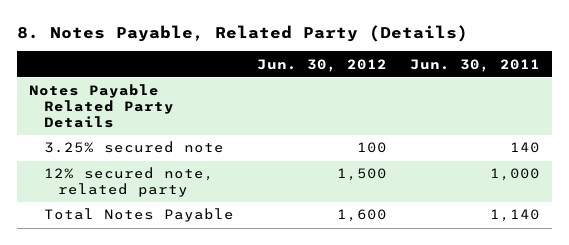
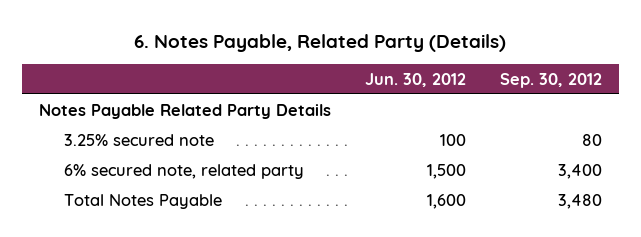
[17,25,469,43] 8. Notes Payable, Related Party (Details) -> [134,33,507,52] 6. Notes Payable, Related Party (Details)
[410,58,541,72] Jun. 30, 2011 -> none
none -> [499,72,602,88] Sep. 30, 2012
[43,167,214,198] 12% secured note, related party -> [63,163,304,179] 6% secured note, related party

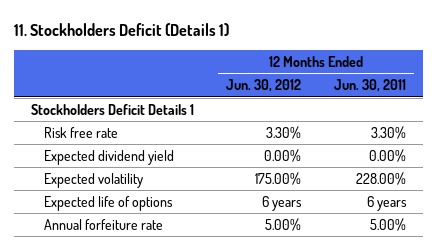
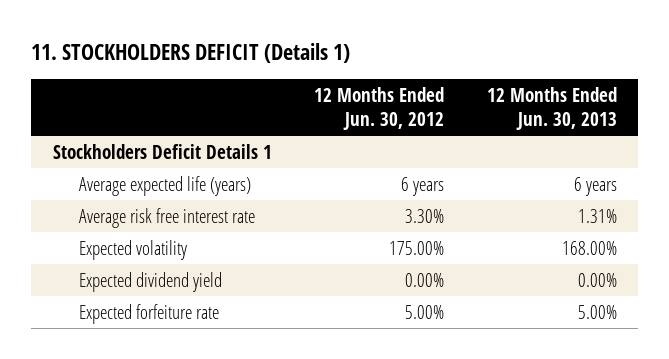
[14,23,230,37] 11. Stockholders Deficit (Details 1) -> [31,43,351,64] 11. STOCKHOLDERS DEFICIT (Details 1)
[334,79,407,93] Jun. 30, 2011 -> none
none -> [486,86,617,130] 12 Months Ended Jun. 30, 2013
none -> [79,175,252,196] Average expected life (years)
[44,126,119,138] Risk free rate -> [79,207,256,228] Average risk free interest rate
[44,195,174,211] Expected life of options -> none
[44,149,175,165] Expected dividend yield -> [79,271,223,292] Expected dividend yield
[44,218,164,230] Annual forfeiture rate -> [79,303,220,324] Expected forfeiture rate

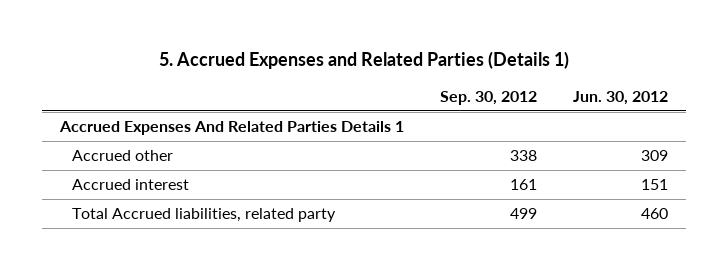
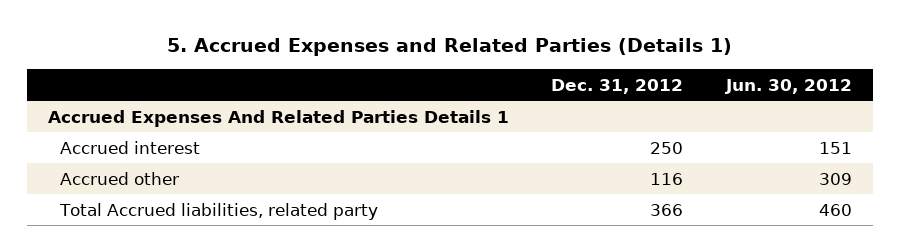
[439,91,537,106] Sep. 30, 2012 -> none
none -> [551,78,684,94] Dec. 31, 2012
[72,150,174,162] Accrued other -> [59,171,179,185] Accrued other

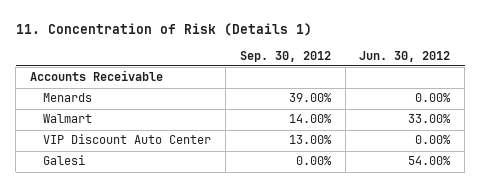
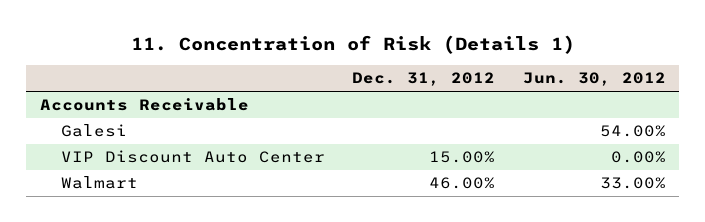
[239,50,331,62] Sep. 30, 2012 -> none
none -> [352,72,496,87] Dec. 31, 2012
[43,93,93,103] Menards -> none
[43,134,212,145] VIP Discount Auto Center -> [61,150,326,164] VIP Discount Auto Center
[43,114,93,124] Walmart -> [61,176,139,190] Walmart

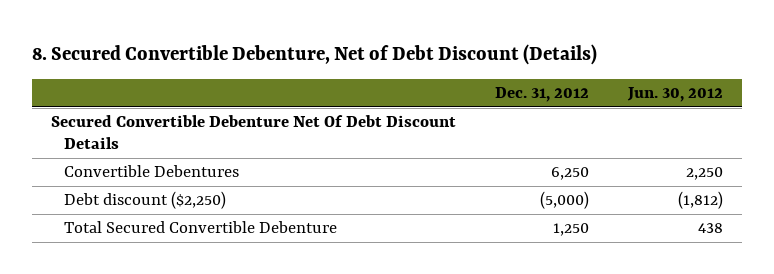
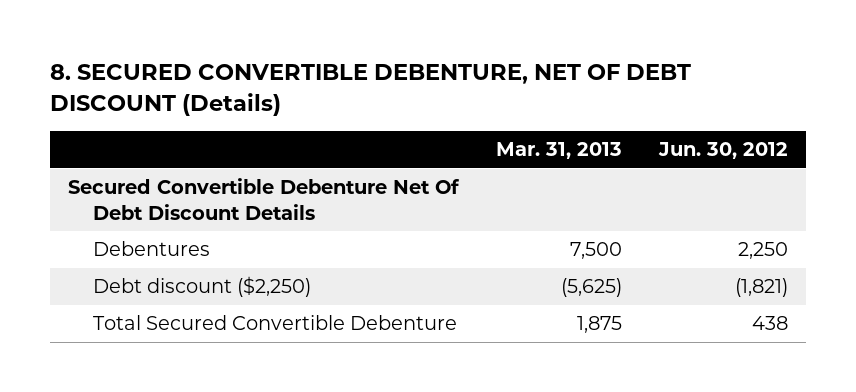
[31,44,597,66] 8. Secured Convertible Debenture, Net of Debt Discount (Details) -> [49,64,691,116] 8. SECURED CONVERTIBLE DEBENTURE, NET OF DEBT DISCOUNT (Details)
[495,87,590,103] Dec. 31, 2012 -> none
none -> [495,142,622,160] Mar. 31, 2013
[64,165,240,178] Convertible Debentures -> [93,241,211,257] Debentures
[677,191,723,210] (1,812) -> [734,278,788,298] (1,821)

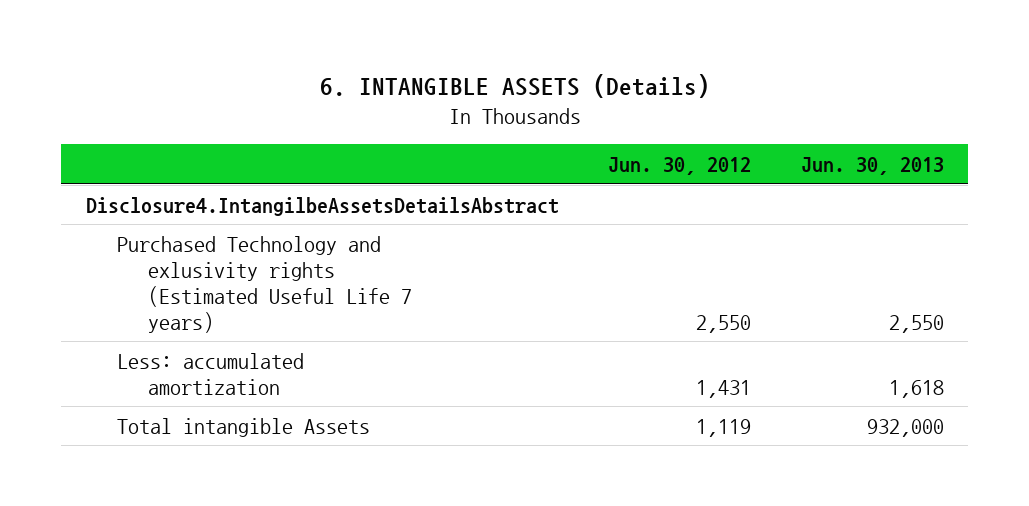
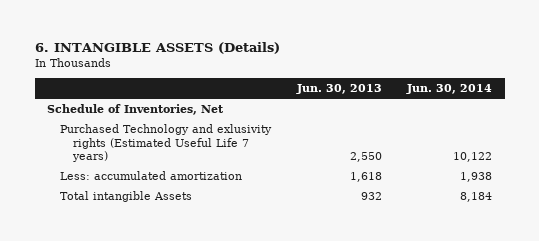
[608,156,752,175] Jun. 30, 2012 -> none
none -> [406,83,493,94] Jun. 30, 2014
[85,196,559,216] Disclosure4.IntangilbeAssetsDetailsAbstract -> [47,104,225,116] Schedule of Inventories, Net
[866,418,944,437] 932,000 -> [360,192,382,201] 932

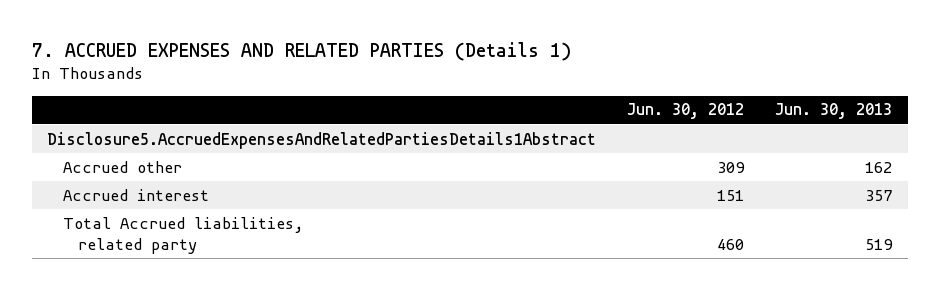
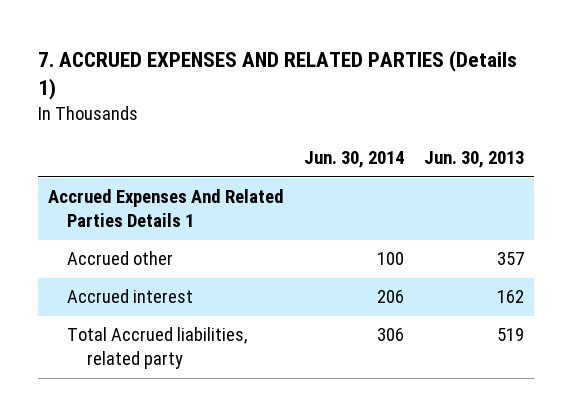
[627,103,745,120] Jun. 30, 2012 -> none
none -> [303,151,404,169] Jun. 30, 2014
[47,131,597,149] Disclosure5.AccruedExpensesAndRelatedPartiesDetails1Abstract -> none
none -> [48,189,285,228] Accrued Expenses And Related Parties Details 1
[865,161,893,173] 162 -> [496,252,524,266] 357
[865,189,893,201] 357 -> [496,290,524,304] 162

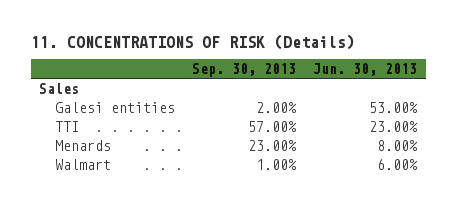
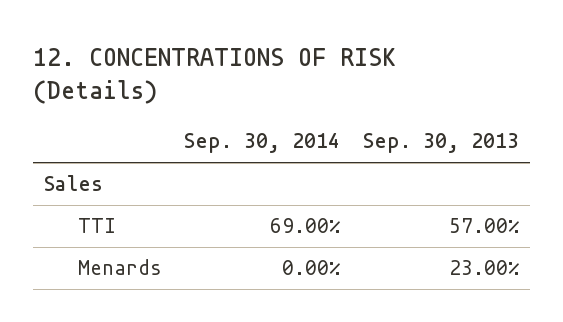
[30,34,355,51] 11. CONCENTRATIONS OF RISK (Details) -> [32,47,396,104] 12. CONCENTRATIONS OF RISK (Details)
[313,62,418,76] Jun. 30, 2013 -> none
none -> [184,133,341,154] Sep. 30, 2014
[54,101,175,113] Galesi entities -> none
[54,158,111,170] Walmart -> none

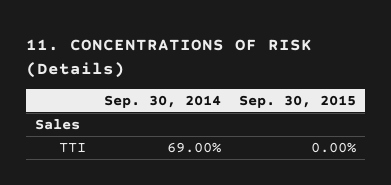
[32,47,396,104] 12. CONCENTRATIONS OF RISK (Details) -> [25,38,312,78] 11. CONCENTRATIONS OF RISK (Details)
[362,133,519,154] Sep. 30, 2013 -> none
none -> [238,94,356,108] Sep. 30, 2015
[77,259,162,276] Menards -> none

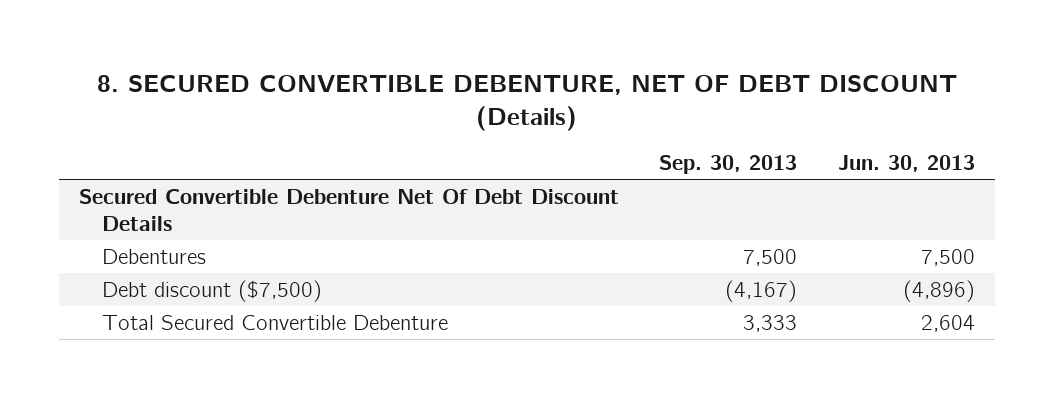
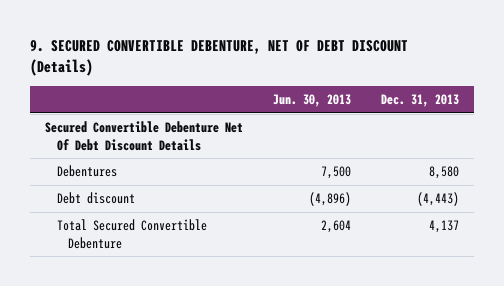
[96,74,957,131] 8. SECURED CONVERTIBLE DEBENTURE, NET OF DEBT DISCOUNT (Details) -> [29,40,408,77] 9. SECURED CONVERTIBLE DEBENTURE, NET OF DEBT DISCOUNT (Details)
[659,155,798,175] Sep. 30, 2013 -> none
none -> [380,94,459,108] Dec. 31, 2013
[101,279,322,302] Debt discount ($7,500) -> [56,192,135,205] Debt discount

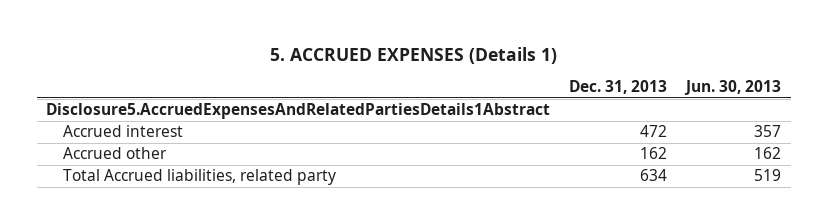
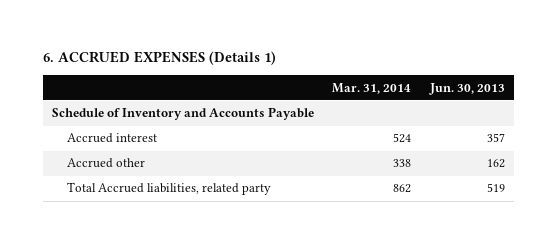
[269,46,557,64] 5. ACCRUED EXPENSES (Details 1) -> [42,51,276,66] 6. ACCRUED EXPENSES (Details 1)
[569,80,668,95] Dec. 31, 2013 -> none
none -> [332,82,412,94] Mar. 31, 2014
[46,103,551,120] Disclosure5.AccruedExpensesAndRelatedPartiesDetails1Abstract -> [51,107,314,121] Schedule of Inventory and Accounts Payable

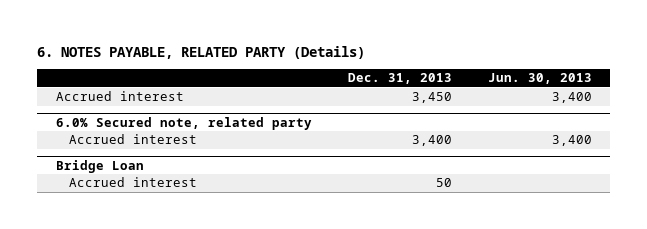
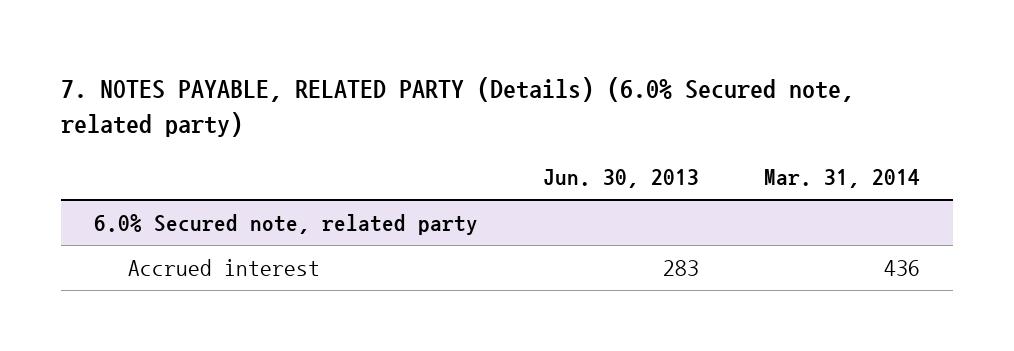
[37,45,366,59] 6. NOTES PAYABLE, RELATED PARTY (Details) -> [61,76,855,137] 7. NOTES PAYABLE, RELATED PARTY (Details) (6.0% Secured note, related party)
[347,73,452,85] Dec. 31, 2013 -> none
none -> [764,169,921,189] Mar. 31, 2014
[55,91,184,102] Accrued interest -> none
[55,159,144,173] Bridge Loan -> none
[68,177,197,188] Accrued interest -> none
[551,135,592,147] 3,400 -> [662,259,699,276] 283

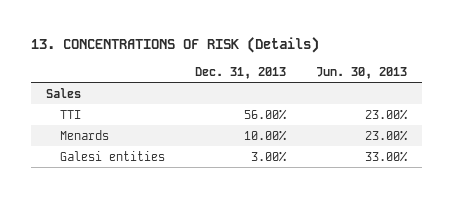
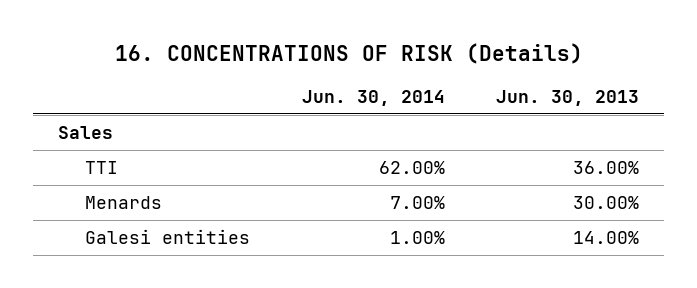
[30,37,319,54] 13. CONCENTRATIONS OF RISK (Details) -> [114,42,583,64] 16. CONCENTRATIONS OF RISK (Details)
[194,67,286,80] Dec. 31, 2013 -> none
none -> [301,89,445,106] Jun. 30, 2014
[365,108,409,120] 23.00% -> [572,161,639,175] 36.00%
[365,129,409,141] 23.00% -> [572,196,639,210] 30.00%
[365,150,409,162] 33.00% -> [572,231,639,245] 14.00%

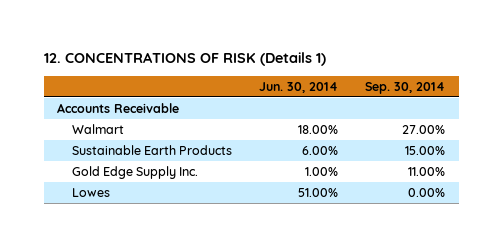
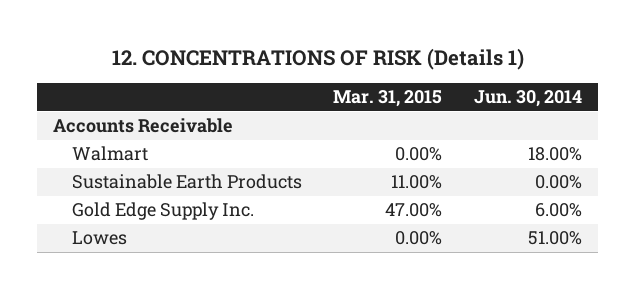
[365,81,446,94] Sep. 30, 2014 -> none
none -> [333,90,443,108] Mar. 31, 2015
[302,146,339,156] 6.00% -> [535,175,583,190] 0.00%
[305,167,339,177] 1.00% -> [535,203,583,218] 6.00%

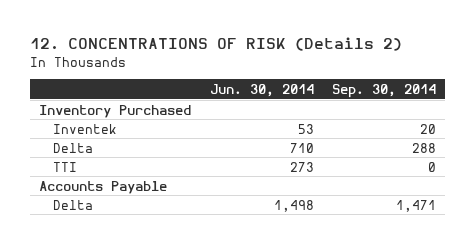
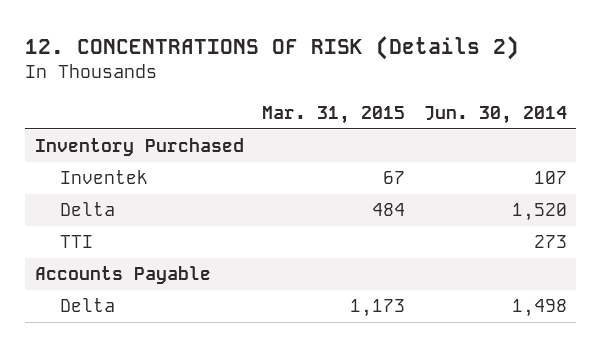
[332,83,437,98] Sep. 30, 2014 -> none
none -> [262,105,406,124] Mar. 31, 2015
[297,123,314,134] 53 -> [533,171,567,185] 107
[289,142,314,153] 710 -> [511,203,567,222] 1,520

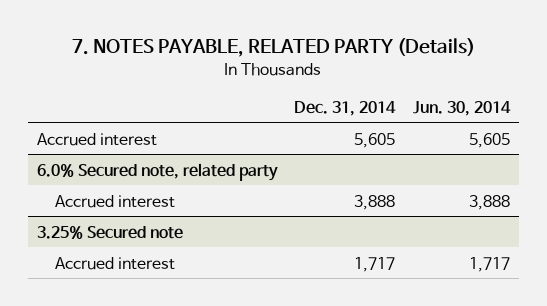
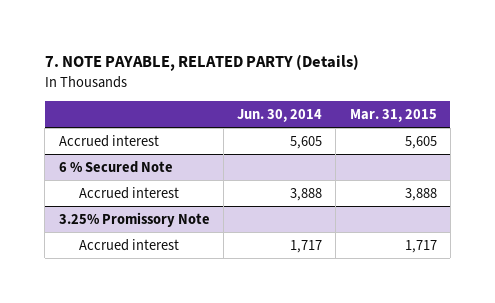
[72,37,476,57] 7. NOTES PAYABLE, RELATED PARTY (Details) -> [44,54,359,72] 7. NOTE PAYABLE, RELATED PARTY (Details)
[294,100,397,116] Dec. 31, 2014 -> none
none -> [349,108,437,122] Mar. 31, 2015
[36,162,278,181] 6.0% Secured note, related party -> [58,160,173,173] 6 % Secured Note
[36,225,183,239] 3.25% Secured note -> [58,211,210,227] 3.25% Promissory Note

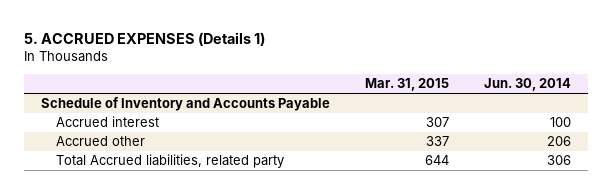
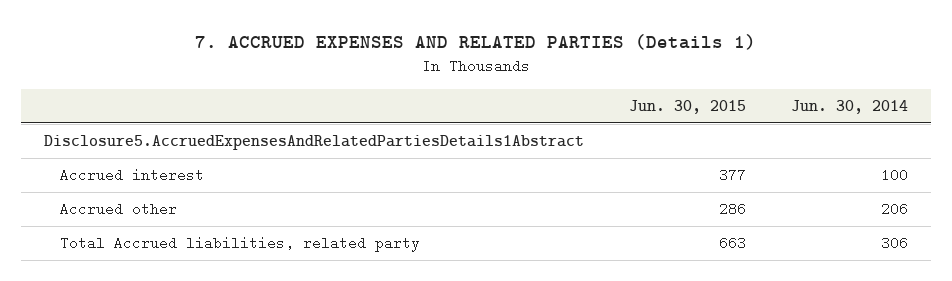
[23,31,265,46] 5. ACCRUED EXPENSES (Details 1) -> [195,34,757,51] 7. ACCRUED EXPENSES AND RELATED PARTIES (Details 1)
[365,78,450,92] Mar. 31, 2015 -> none
none -> [629,100,747,115] Jun. 30, 2015
[41,97,331,112] Schedule of Inventory and Accounts Payable -> [43,135,584,151] Disclosure5.AccruedExpensesAndRelatedPartiesDetails1Abstract

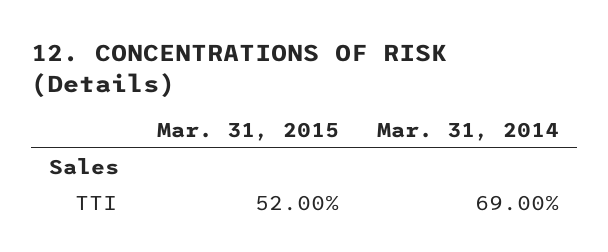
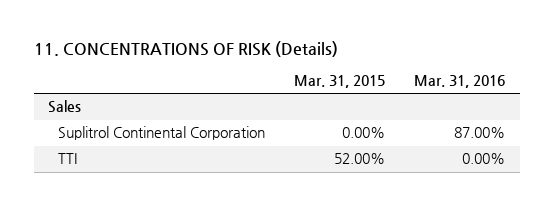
[30,44,447,99] 12. CONCENTRATIONS OF RISK (Details) -> [33,41,338,58] 11. CONCENTRATIONS OF RISK (Details)
[376,121,559,141] Mar. 31, 2014 -> none
none -> [414,75,506,89] Mar. 31, 2016
none -> [57,126,265,141] Suplitrol Continental Corporation

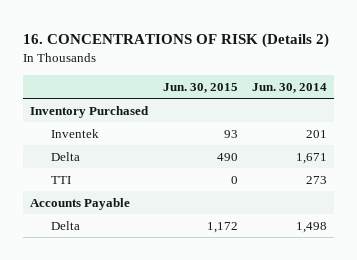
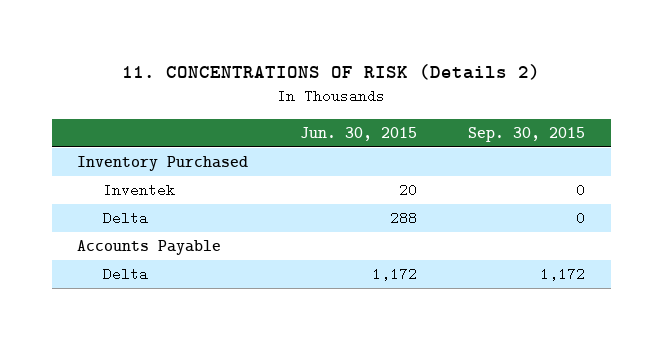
[23,32,330,48] 16. CONCENTRATIONS OF RISK (Details 2) -> [122,64,541,81] 11. CONCENTRATIONS OF RISK (Details 2)
[251,82,327,93] Jun. 30, 2014 -> none
none -> [468,126,586,142] Sep. 30, 2015
[50,175,71,184] TTI -> none
[223,129,238,138] 93 -> [398,183,417,198] 20
[216,152,238,161] 490 -> [389,211,417,226] 288

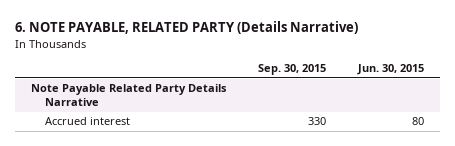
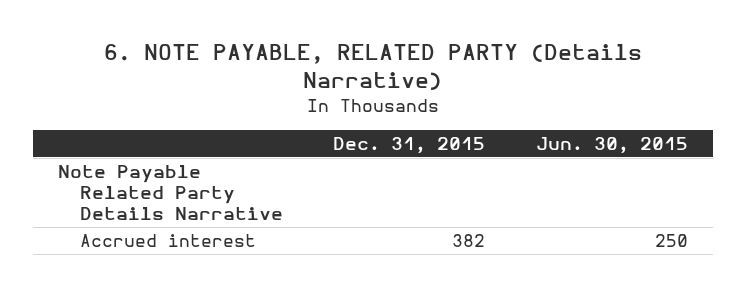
[257,64,326,76] Sep. 30, 2015 -> none
none -> [333,136,486,154] Dec. 31, 2015
[411,117,424,126] 80 -> [654,234,688,248] 250

